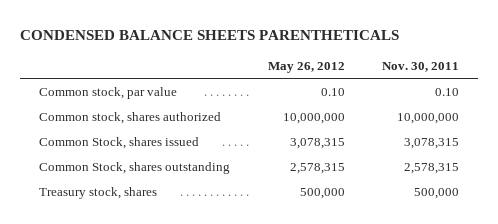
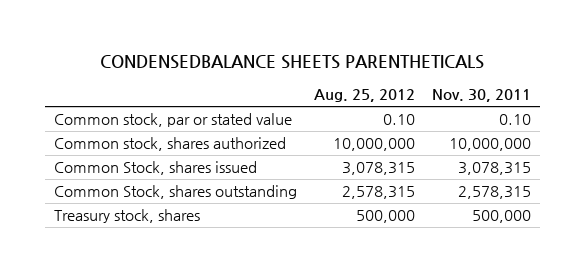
[20,30,400,41] CONDENSED BALANCE SHEETS PARENTHETICALS -> [100,55,485,70] CONDENSEDBALANCE SHEETS PARENTHETICALS
[267,61,345,73] May 26, 2012 -> none
none -> [313,88,415,102] Aug. 25, 2012
[39,86,178,99] Common stock, par value -> [53,113,292,128] Common stock, par or stated value

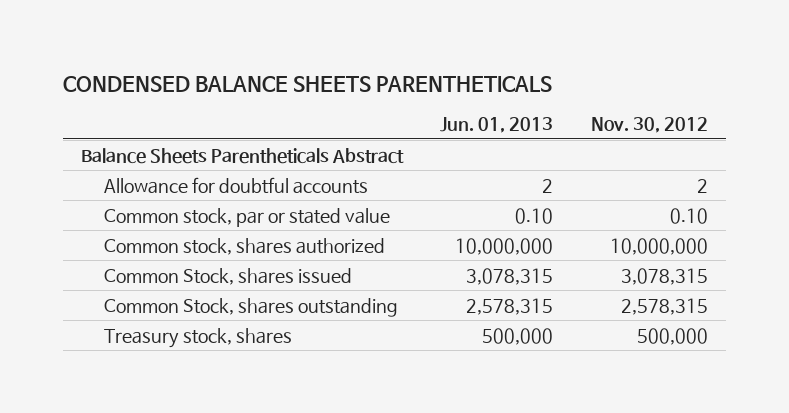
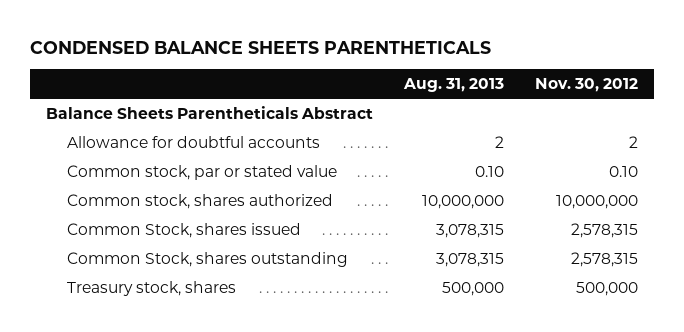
[440,117,554,134] Jun. 01, 2013 -> none
none -> [402,78,504,93] Aug. 31, 2013
[620,267,708,285] 3,078,315 -> [571,223,639,239] 2,578,315

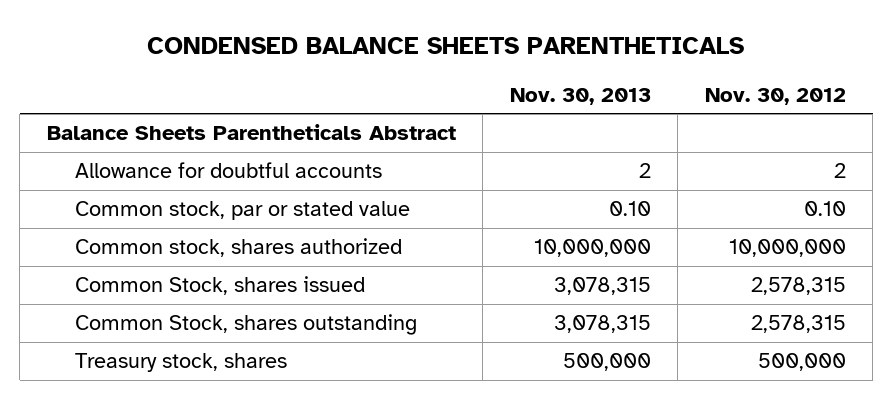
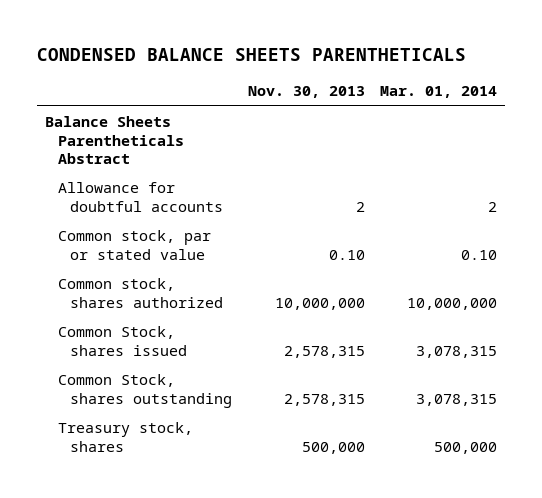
[704,87,846,105] Nov. 30, 2012 -> none
none -> [380,86,498,99] Mar. 01, 2014
[553,277,651,296] 3,078,315 -> [283,345,365,358] 2,578,315
[553,315,651,334] 3,078,315 -> [283,393,365,406] 2,578,315

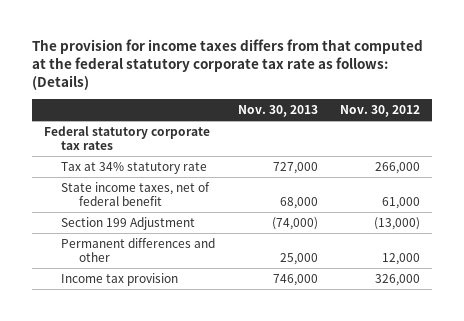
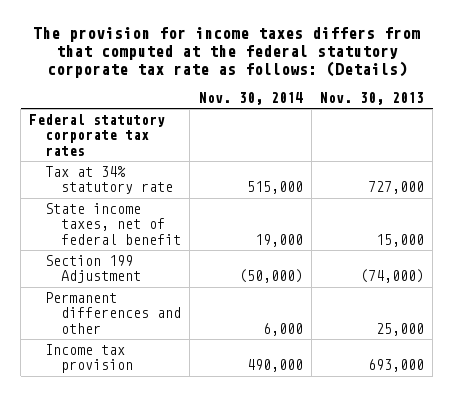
[340,105,421,118] Nov. 30, 2012 -> none
none -> [198,92,303,106] Nov. 30, 2014
[279,196,318,209] 68,000 -> [375,233,424,247] 15,000
[272,273,318,286] 746,000 -> [367,359,424,373] 693,000

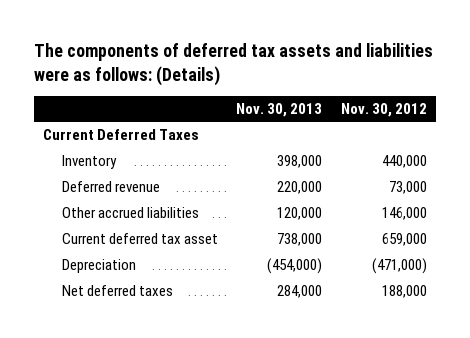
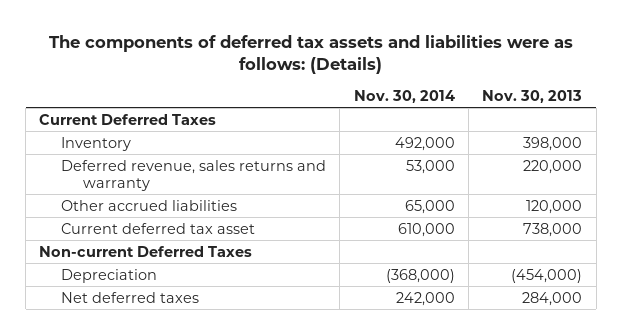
[340,102,427,117] Nov. 30, 2012 -> none
none -> [353,89,455,103] Nov. 30, 2014
[62,181,161,193] Deferred revenue -> none
none -> [61,159,327,191] Deferred revenue, sales returns and warranty
none -> [39,245,253,257] Non-current Deferred Taxes

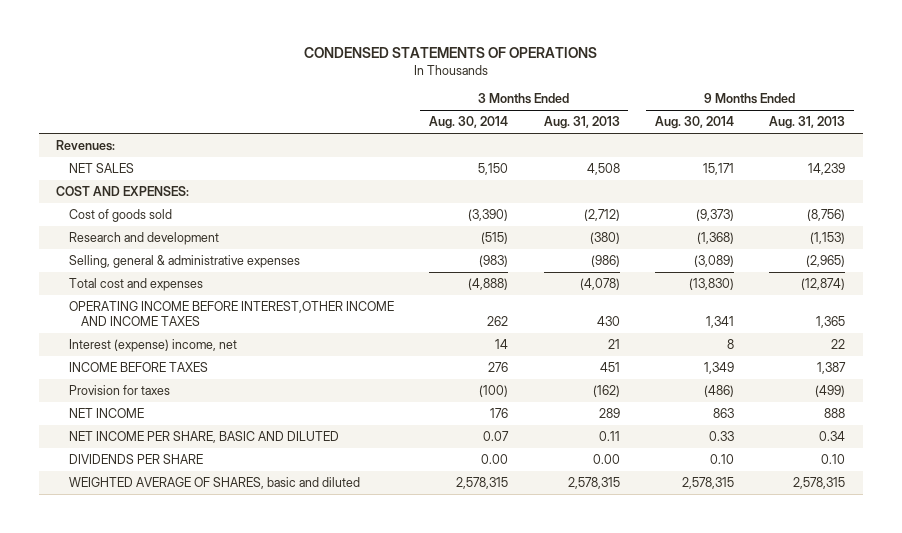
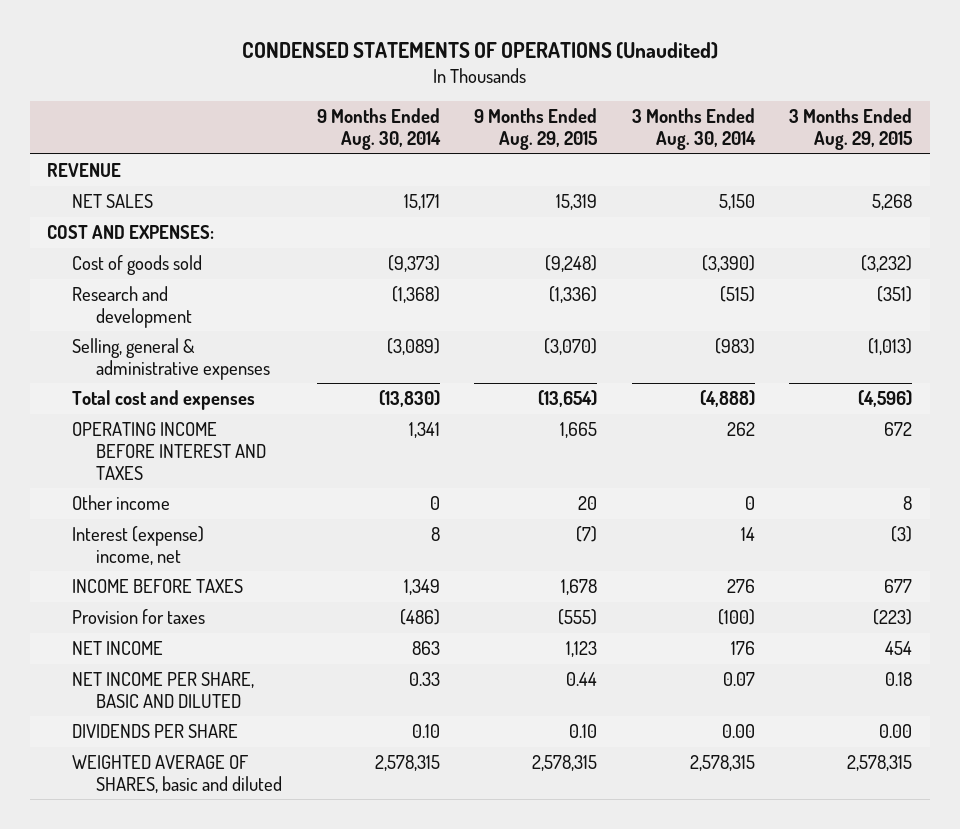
[303,47,597,59] CONDENSED STATEMENTS OF OPERATIONS -> [241,42,718,60] CONDENSED STATEMENTS OF OPERATIONS (Unaudited)
[543,116,620,130] Aug. 31, 2013 -> none
[769,116,846,130] Aug. 31, 2013 -> none
none -> [474,108,598,151] 9 Months Ended Aug. 29, 2015
none -> [789,108,913,151] 3 Months Ended Aug. 29, 2015
[56,140,116,152] Revenues: -> [47,162,122,177] REVENUE
[68,301,394,327] OPERATING INCOME BEFORE INTEREST,OTHER INCOME AND INCOME TAXES -> [71,421,267,480] OPERATING INCOME BEFORE INTEREST AND TAXES
none -> [71,494,170,510] Other income

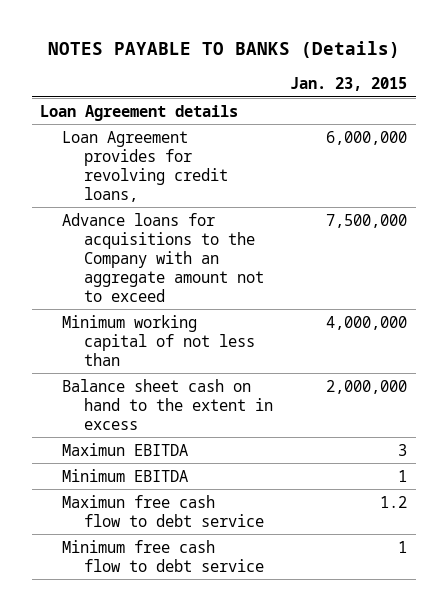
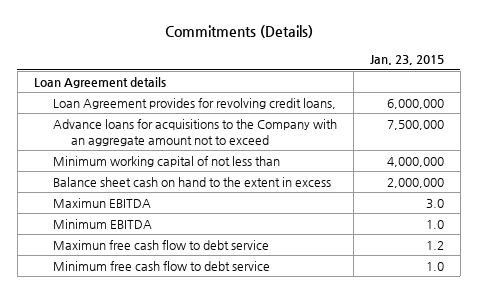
[47,41,400,59] NOTES PAYABLE TO BANKS (Details) -> [164,25,313,39] Commitments (Details)
[398,443,408,456] 3 -> [425,198,444,209] 3.0
[398,469,408,482] 1 -> [425,219,444,229] 1.0
[398,540,408,553] 1 -> [425,261,444,271] 1.0

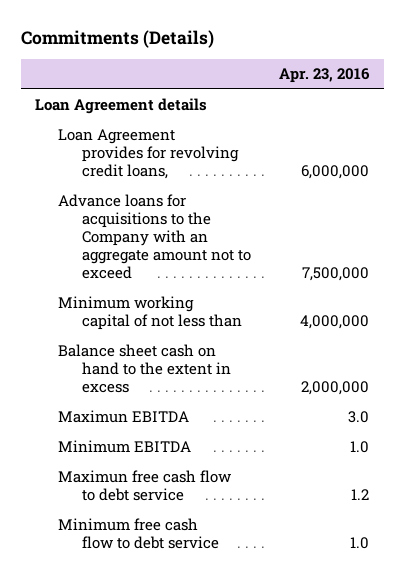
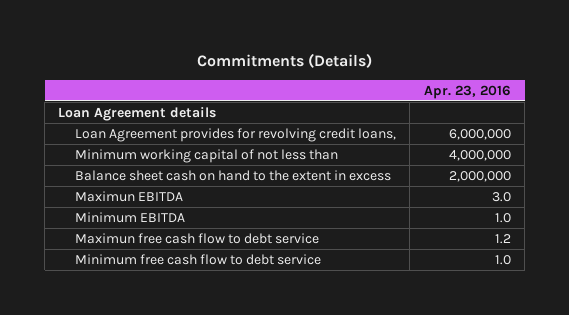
[58,194,251,280] Advance loans for acquisitions to the Company with an aggregate amount not to exceed -> none

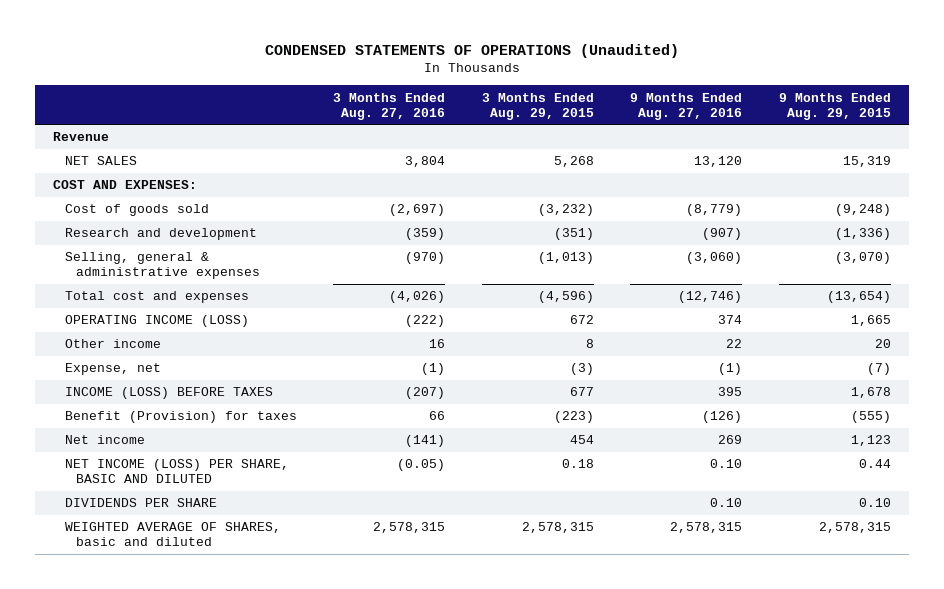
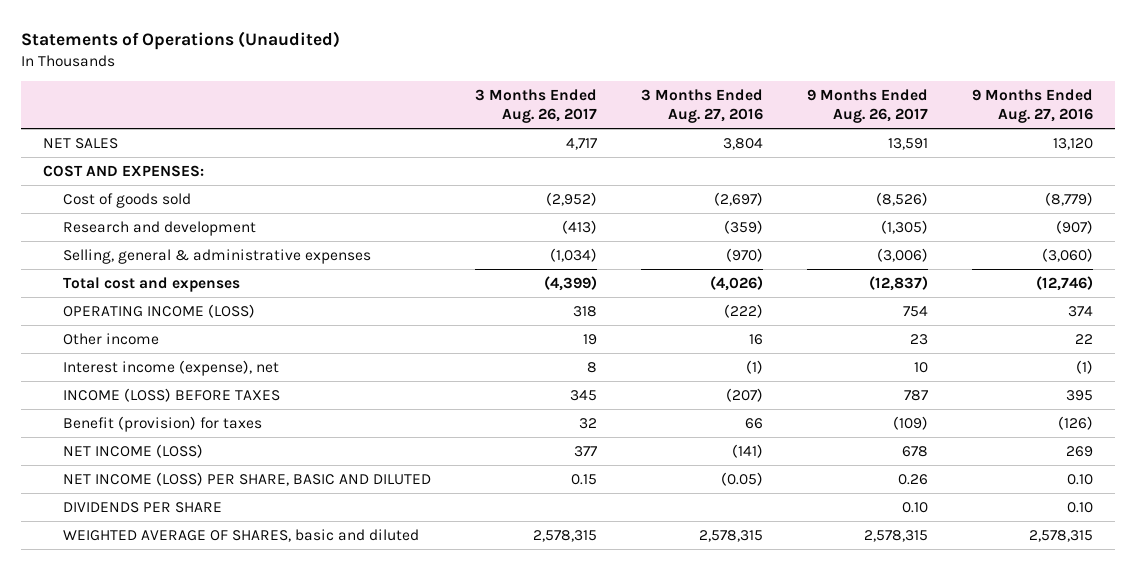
[265,43,680,58] CONDENSED STATEMENTS OF OPERATIONS (Unaudited) -> [21,30,341,50] Statements of Operations (Unaudited)
[481,92,594,120] 3 Months Ended Aug. 29, 2015 -> none
[778,92,891,120] 9 Months Ended Aug. 29, 2015 -> none
none -> [475,88,598,124] 3 Months Ended Aug. 26, 2017
none -> [806,88,928,124] 9 Months Ended Aug. 26, 2017
[53,132,110,142] Revenue -> none
[64,363,161,376] Expense, net -> [63,359,280,376] Interest income (expense), net
[64,411,297,424] Benefit (Provision) for taxes -> [63,415,263,432] Benefit (provision) for taxes
[64,435,145,445] Net income -> [63,443,204,458] NET INCOME (LOSS)

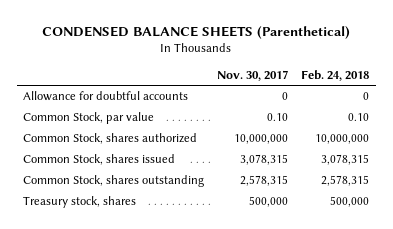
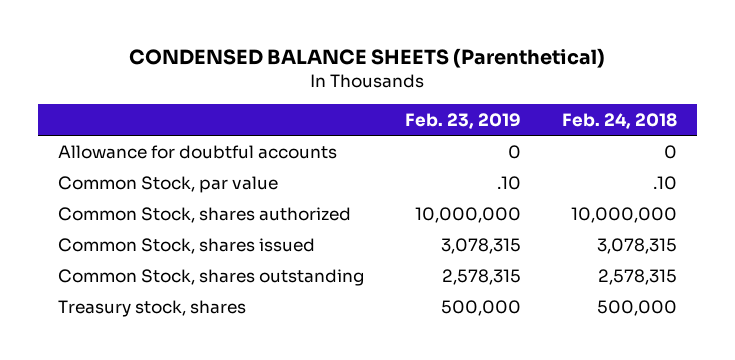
[217,70,289,82] Nov. 30, 2017 -> none
none -> [404,112,521,129] Feb. 23, 2019
[348,113,370,122] 0.10 -> [652,175,677,190] .10

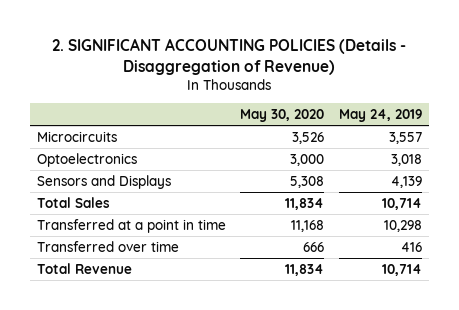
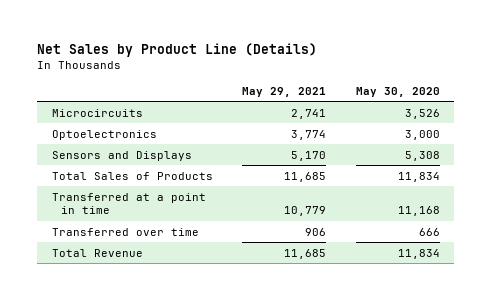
[52,38,407,75] 2. SIGNIFICANT ACCOUNTING POLICIES (Details - Disaggregation of Revenue) -> [36,42,317,57] Net Sales by Product Line (Details)
[338,108,422,122] May 24, 2019 -> none
none -> [242,86,327,97] May 29, 2021
[37,196,111,208] Total Sales -> [51,171,213,180] Total Sales of Products

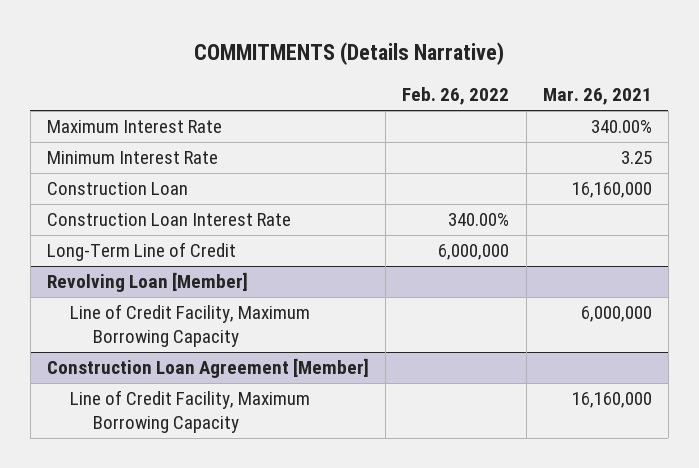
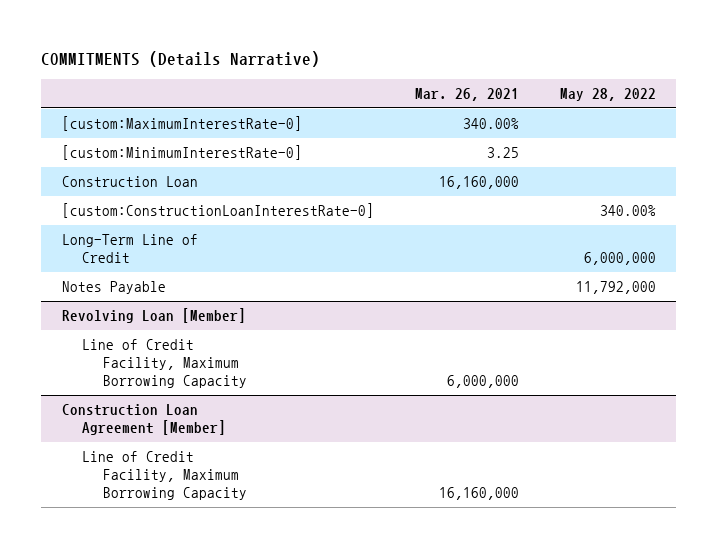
[402,87,510,106] Feb. 26, 2022 -> none
none -> [559,88,656,102] May 28, 2022
[47,120,223,134] Maximum Interest Rate -> [61,116,302,132] [custom:MaximumInterestRate-0]
[47,151,219,165] Minimum Interest Rate -> [61,145,302,161] [custom:MinimumInterestRate-0]
[47,213,292,227] Construction Loan Interest Rate -> [61,203,374,219] [custom:ConstructionLoanInterestRate-0]
none -> [61,281,166,295] Notes Payable

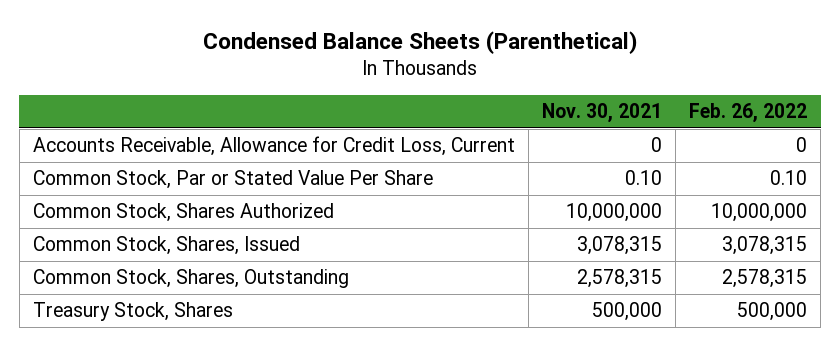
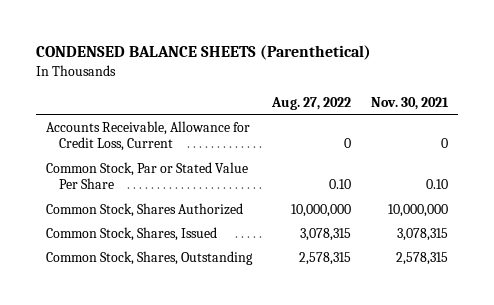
[203,31,638,55] Condensed Balance Sheets (Parenthetical) -> [35,45,371,61] CONDENSED BALANCE SHEETS (Parenthetical)
[689,103,808,124] Feb. 26, 2022 -> none
none -> [271,96,352,110] Aug. 27, 2022
[32,302,233,322] Treasury Stock, Shares -> none

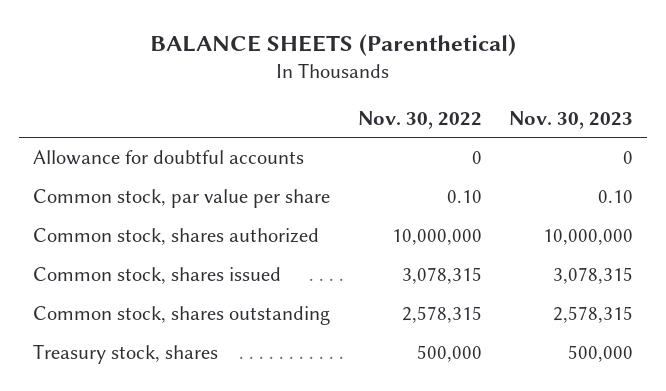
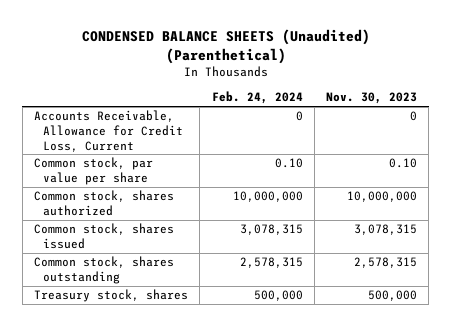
[150,33,517,56] BALANCE SHEETS (Parenthetical) -> [81,29,370,64] CONDENSED BALANCE SHEETS (Unaudited) (Parenthetical)
[357,110,482,129] Nov. 30, 2022 -> none
none -> [211,91,303,105] Feb. 24, 2024
[32,150,304,166] Allowance for doubtful accounts -> [33,110,183,152] Accounts Receivable, Allowance for Credit Loss, Current

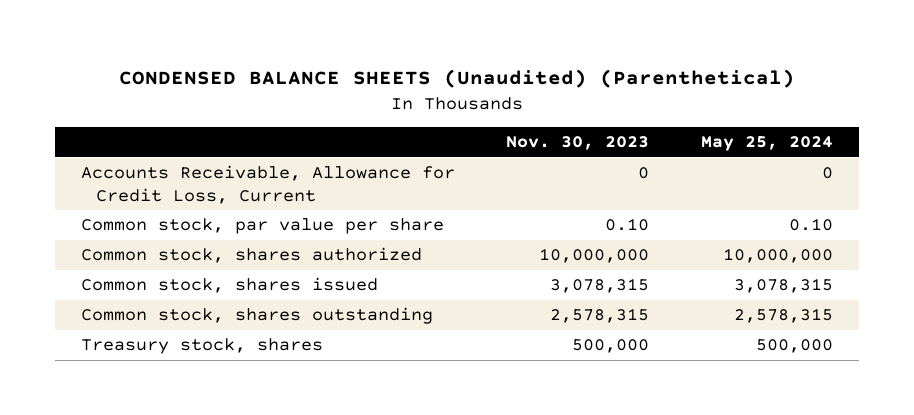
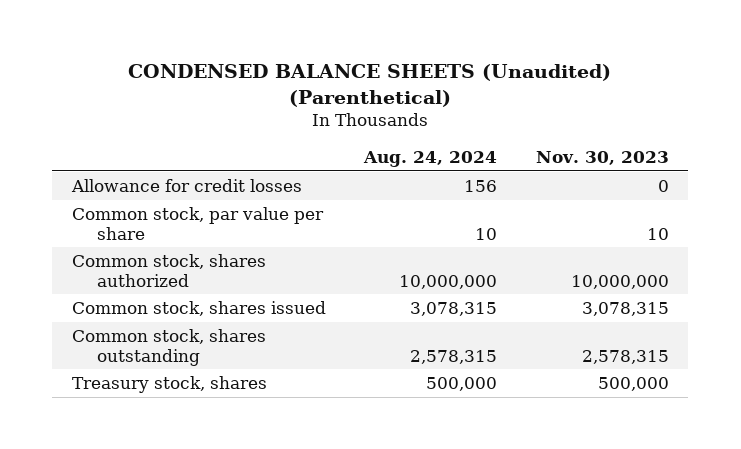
[701,136,834,152] May 25, 2024 -> none
none -> [363,150,498,167] Aug. 24, 2024
[80,165,455,204] Accounts Receivable, Allowance for Credit Loss, Current -> [70,178,302,192] Allowance for credit losses
[605,218,650,232] 0.10 -> [646,227,669,240] 10

